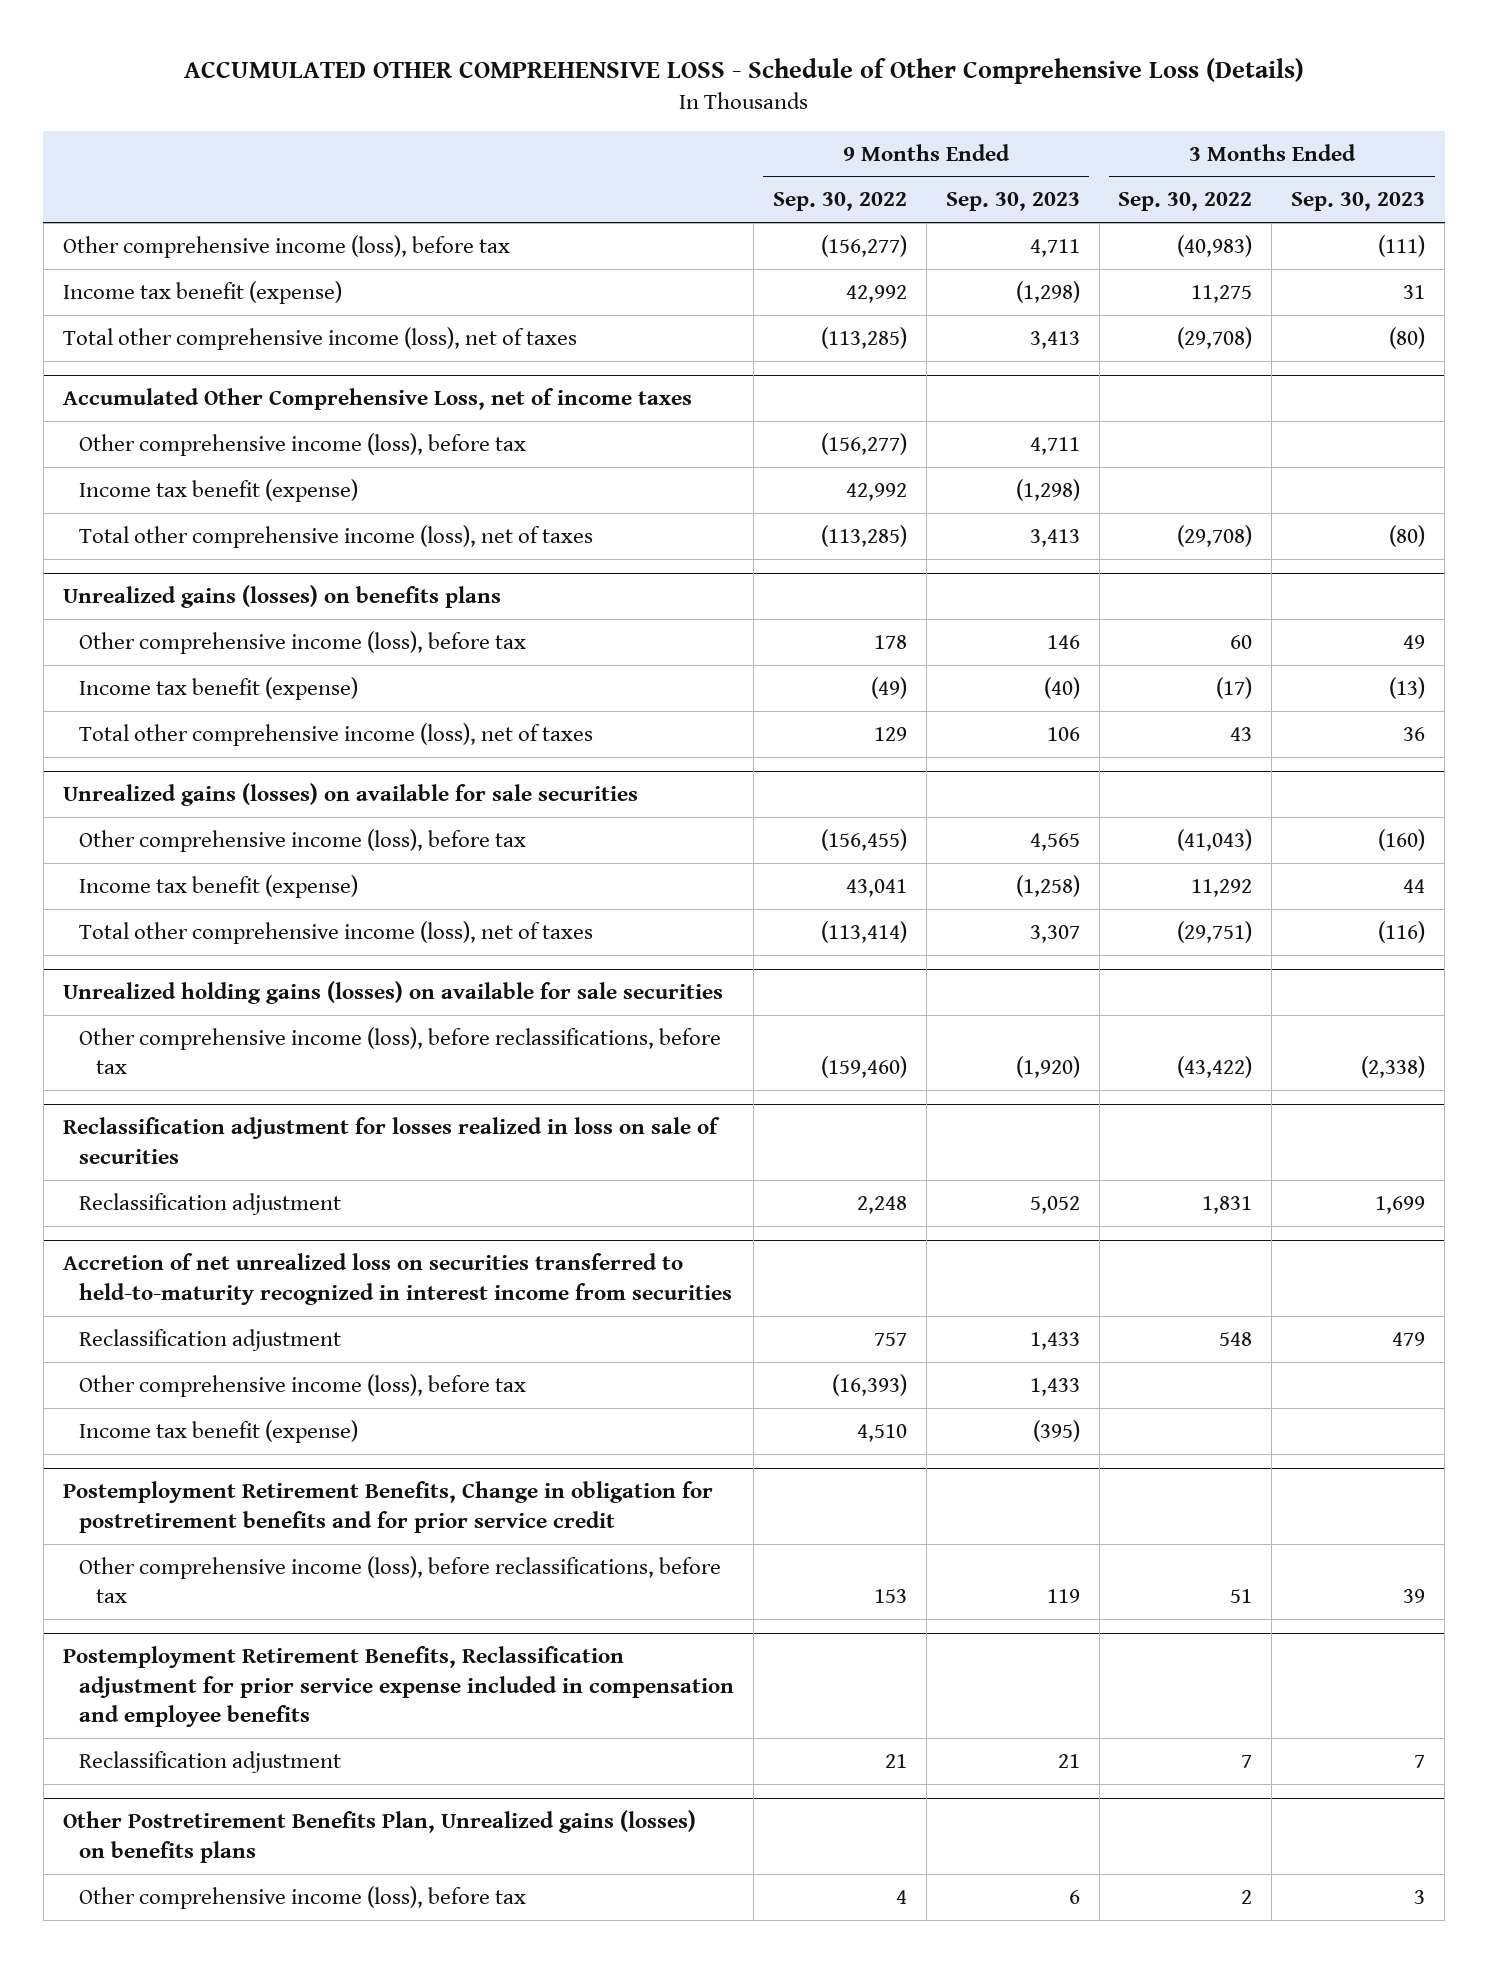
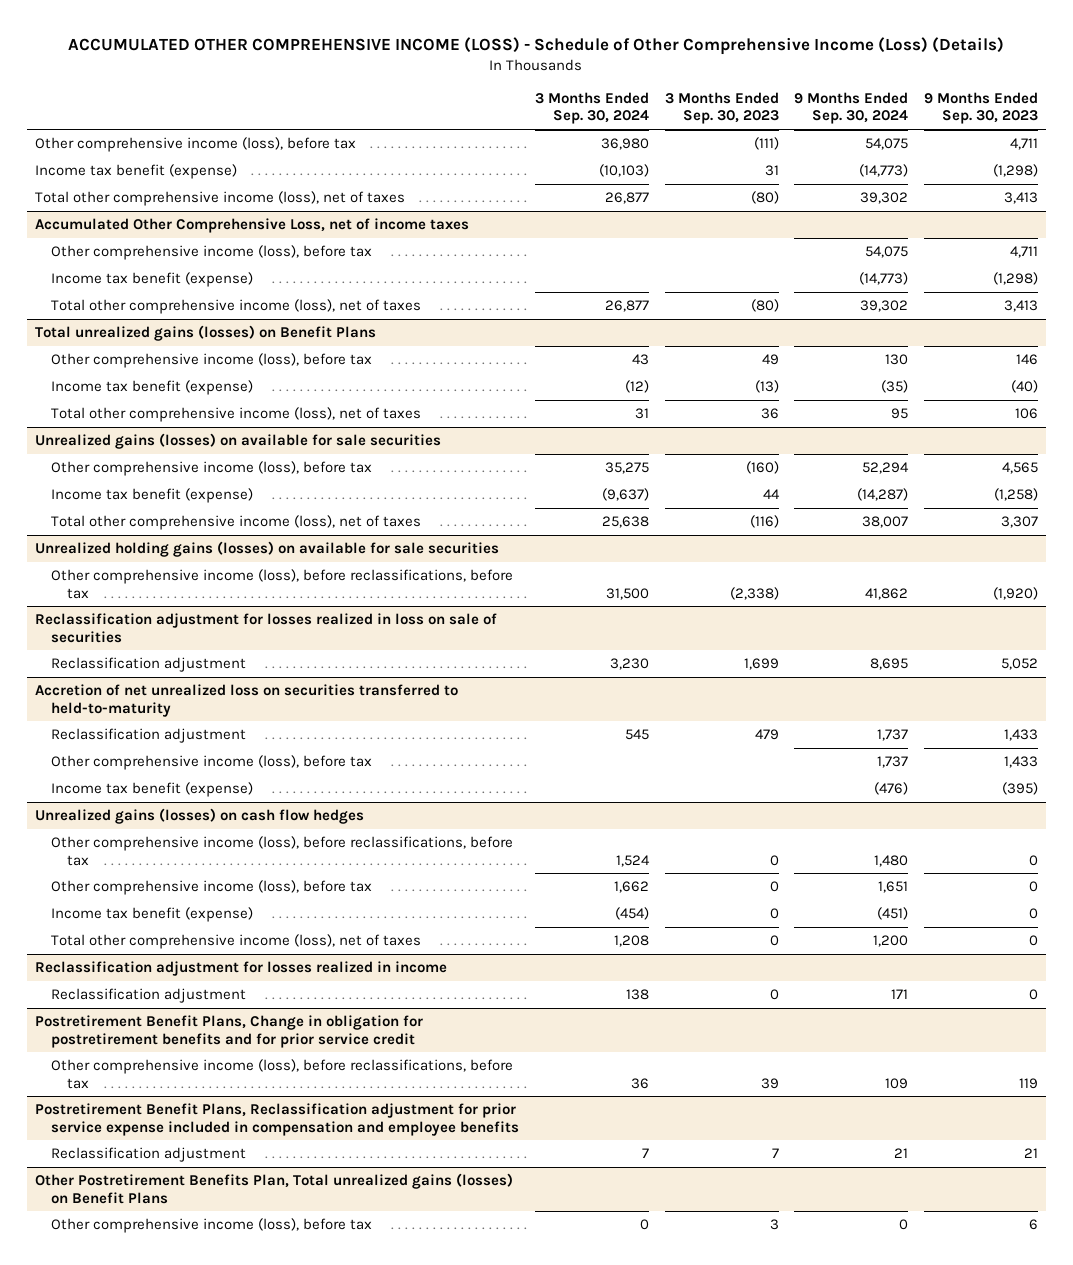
[183,58,1304,85] ACCUMULATED OTHER COMPREHENSIVE LOSS - Schedule of Other Comprehensive Loss (Details) -> [68,36,1005,55] ACCUMULATED OTHER COMPREHENSIVE INCOME (LOSS) - Schedule of Other Comprehensive Income (Loss) (Details)
[773,192,908,212] Sep. 30, 2022 -> none
[1118,192,1253,212] Sep. 30, 2022 -> none
none -> [534,91,649,125] 3 Months Ended Sep. 30, 2024
none -> [794,91,909,125] 9 Months Ended Sep. 30, 2024
[62,585,501,609] Unrealized gains (losses) on benefits plans -> [34,325,376,342] Total unrealized gains (losses) on Benefit Plans
[62,1253,733,1305] Accretion of net unrealized loss on securities transferred to held-to-maturity recognized in interest income from securities -> [34,684,458,717] Accretion of net unrealized loss on securities transferred to held-to-maturity
none -> [34,808,364,825] Unrealized gains (losses) on cash flow hedges
none -> [50,836,513,866] Other comprehensive income (loss), before reclassifications, before tax
none -> [50,880,372,896] Other comprehensive income (loss), before tax
none -> [50,907,253,923] Income tax benefit (expense)
none -> [50,934,421,950] Total other comprehensive income (loss), net of taxes
none -> [34,961,447,977] Reclassification adjustment for losses realized in income
none -> [50,988,246,1004] Reclassification adjustment
[62,1481,713,1533] Postemployment Retirement Benefits, Change in obligation for postretirement benefits and for prior service credit -> [34,1015,423,1048] Postretirement Benefit Plans, Change in obligation for postretirement benefits and for prior service credit
[62,1646,735,1727] Postemployment Retirement Benefits, Reclassification adjustment for prior service expense included in compensation and employee benefits -> [34,1103,519,1136] Postretirement Benefit Plans, Reclassification adjustment for prior service expense included in compensation and employee benefits
[62,1810,696,1863] Other Postretirement Benefits Plan, Unrealized gains (losses) on benefits plans -> [34,1173,513,1204] Other Postretirement Benefits Plan, Total unrealized gains (losses) on Benefit Plans

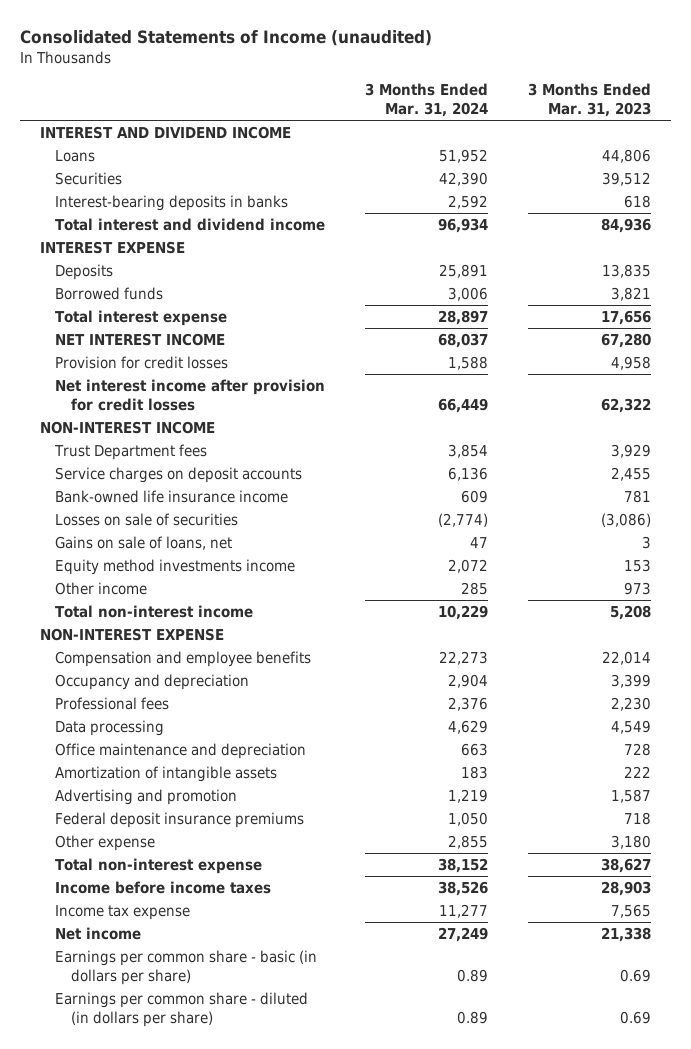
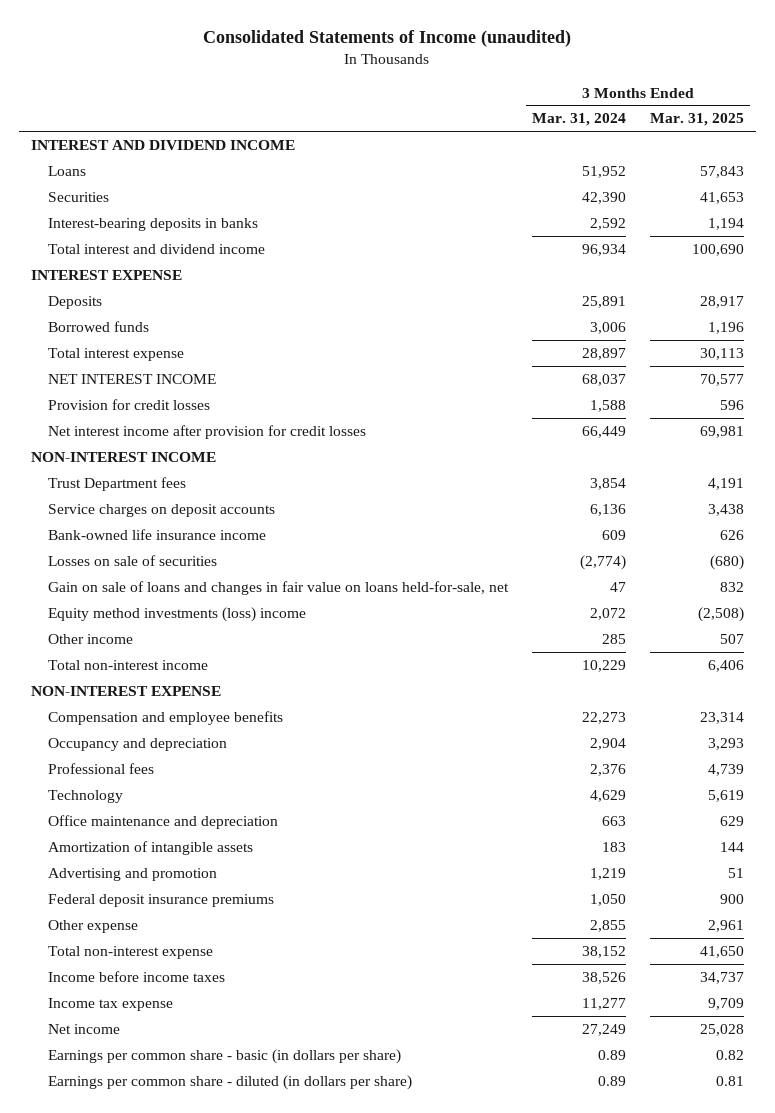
[528,83,652,118] 3 Months Ended Mar. 31, 2023 -> none
none -> [649,113,744,127] Mar. 31, 2025
[55,536,233,551] Gains on sale of loans, net -> [48,580,510,595] Gain on sale of loans and changes in fair value on loans held-for-sale, net
[55,559,296,576] Equity method investments income -> [48,606,307,622] Equity method investments (loss) income
[55,720,165,737] Data processing -> [48,789,124,803] Technology

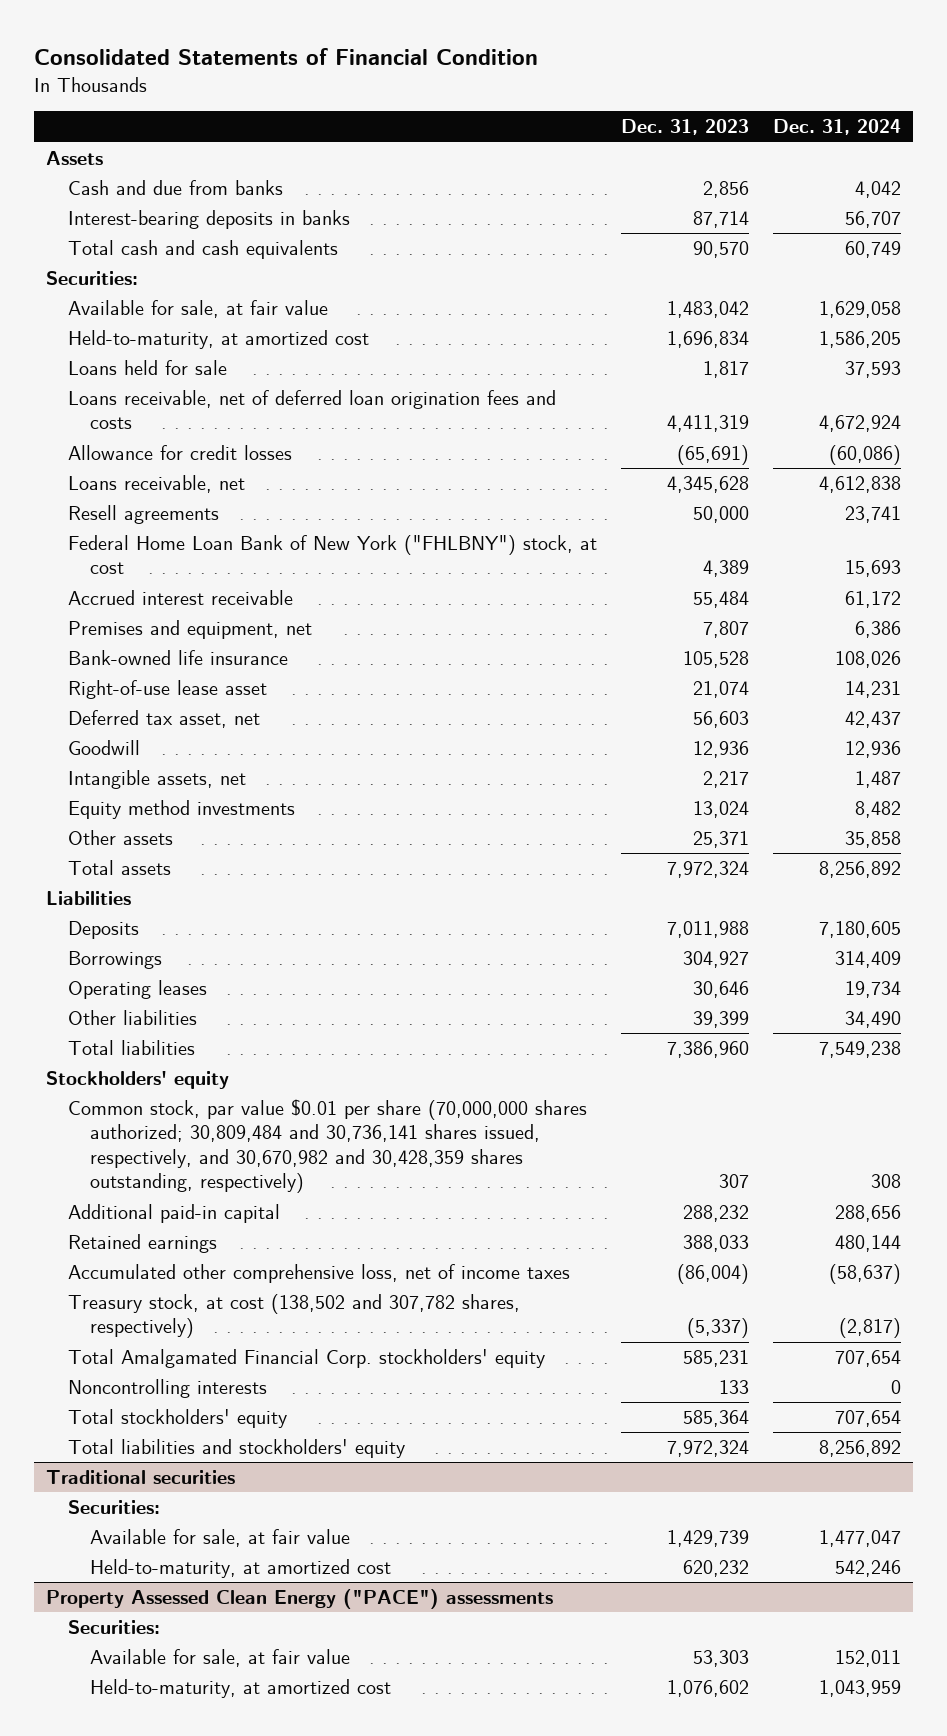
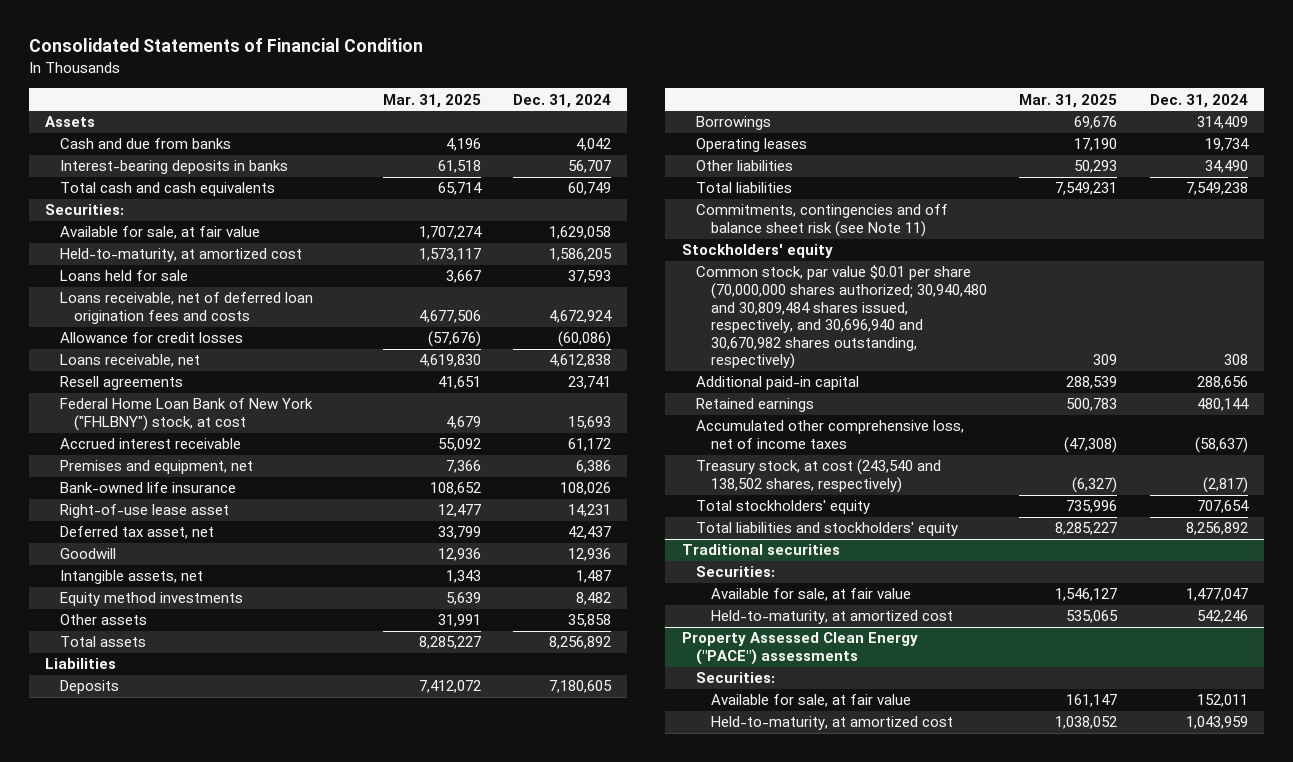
[620,119,749,136] Dec. 31, 2023 -> none
none -> [382,93,481,108] Mar. 31, 2025
none -> [696,204,949,237] Commitments, contingencies and off balance sheet risk (see Note 11)
[68,1098,588,1194] Common stock, par value $0.01 per share (70,000,000 shares authorized; 30,809,484 and 30,736,141 shares issued, respectively, and 30,670,982 and 30,428,359 shares outstanding, respectively) -> [696,265,987,370] Common stock, par value $0.01 per share (70,000,000 shares authorized; 30,940,480 and 30,809,484 shares issued, respectively, and 30,696,940 and 30,670,982 shares outstanding, respectively)
[68,1348,546,1368] Total Amalgamated Financial Corp. stockholders' equity -> none
[68,1378,268,1398] Noncontrolling interests -> none
[68,1293,521,1339] Treasury stock, at cost (138,502 and 307,782 shares, respectively) -> [696,459,942,493] Treasury stock, at cost (243,540 and 138,502 shares, respectively)

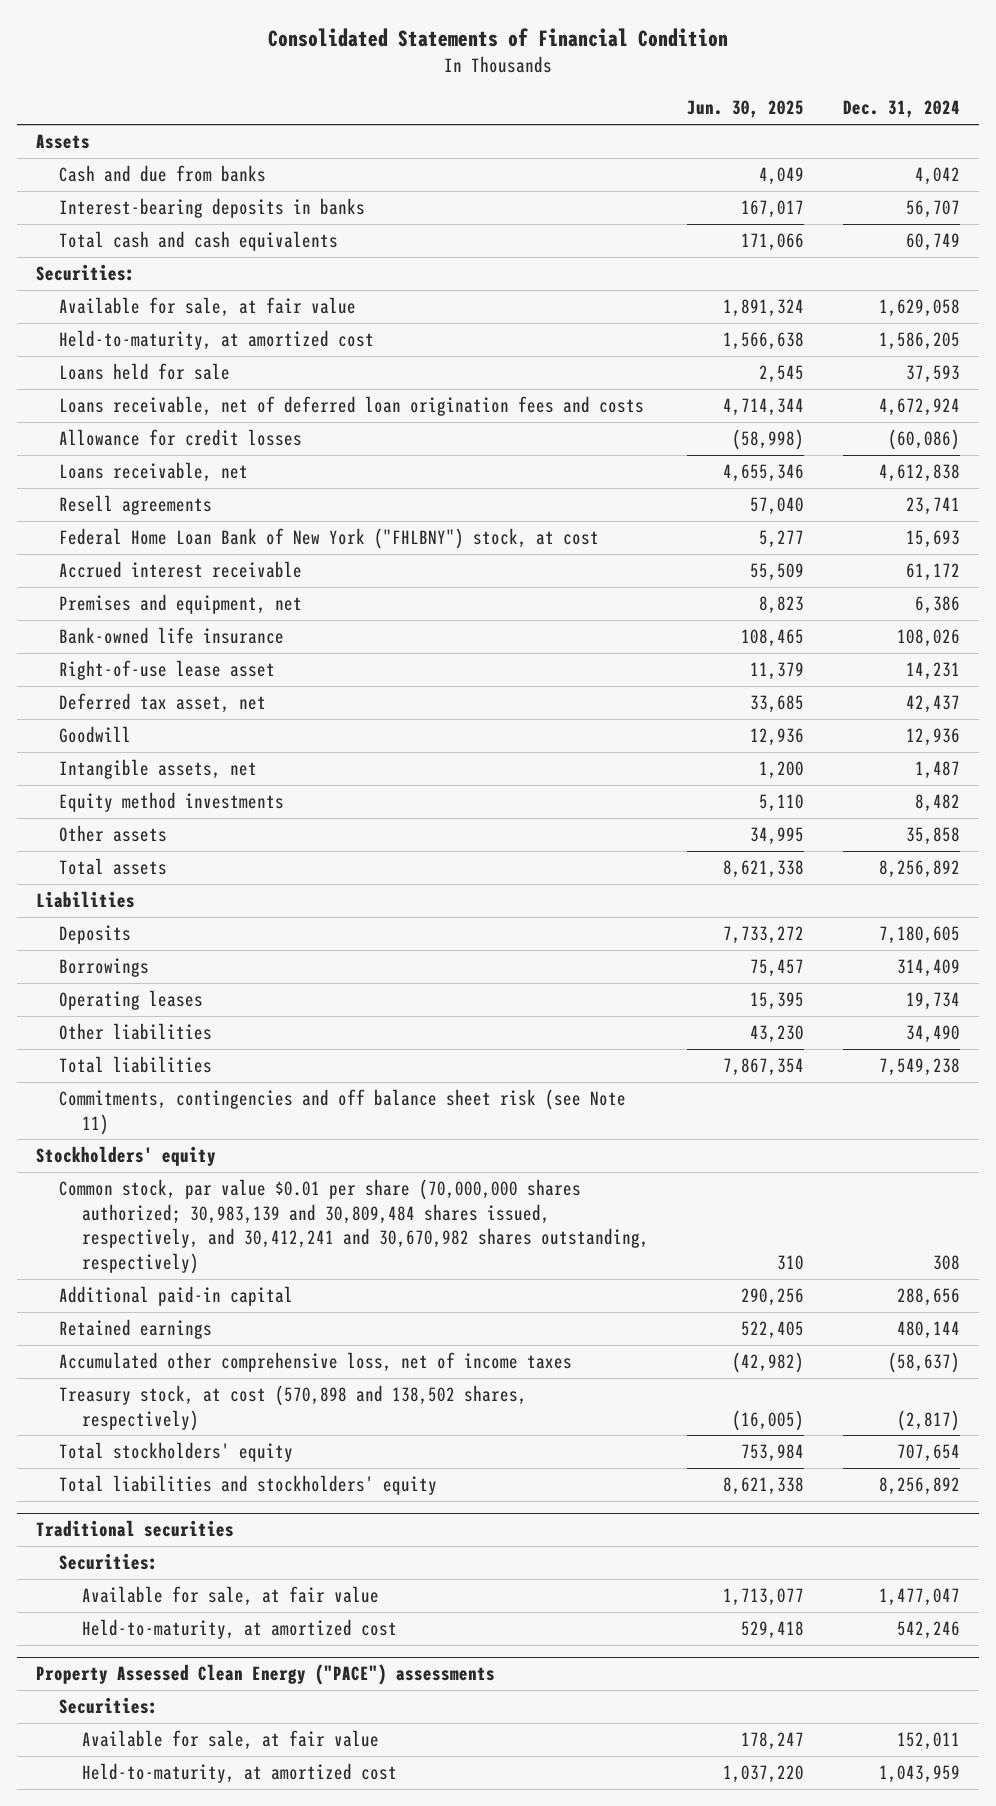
[382,93,481,108] Mar. 31, 2025 -> none
none -> [687,100,805,119] Jun. 30, 2025
[696,265,987,370] Common stock, par value $0.01 per share (70,000,000 shares authorized; 30,940,480 and 30,809,484 shares issued, respectively, and 30,696,940 and 30,670,982 shares outstanding, respectively) -> [58,1179,650,1274] Common stock, par value $0.01 per share (70,000,000 shares authorized; 30,983,139 and 30,809,484 shares issued, respectively, and 30,412,241 and 30,670,982 shares outstanding, respectively)
[696,459,942,493] Treasury stock, at cost (243,540 and 138,502 shares, respectively) -> [58,1385,527,1431] Treasury stock, at cost (570,898 and 138,502 shares, respectively)

